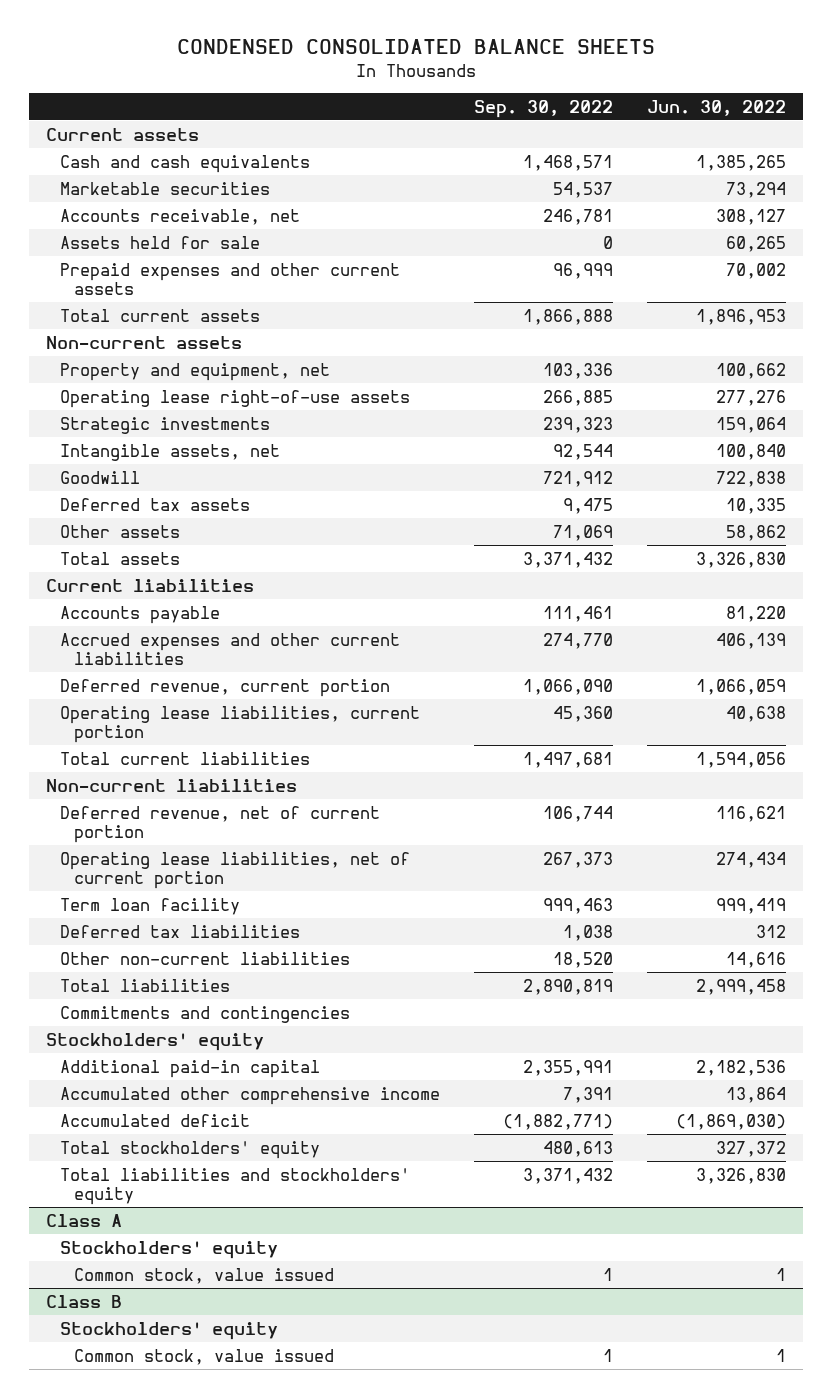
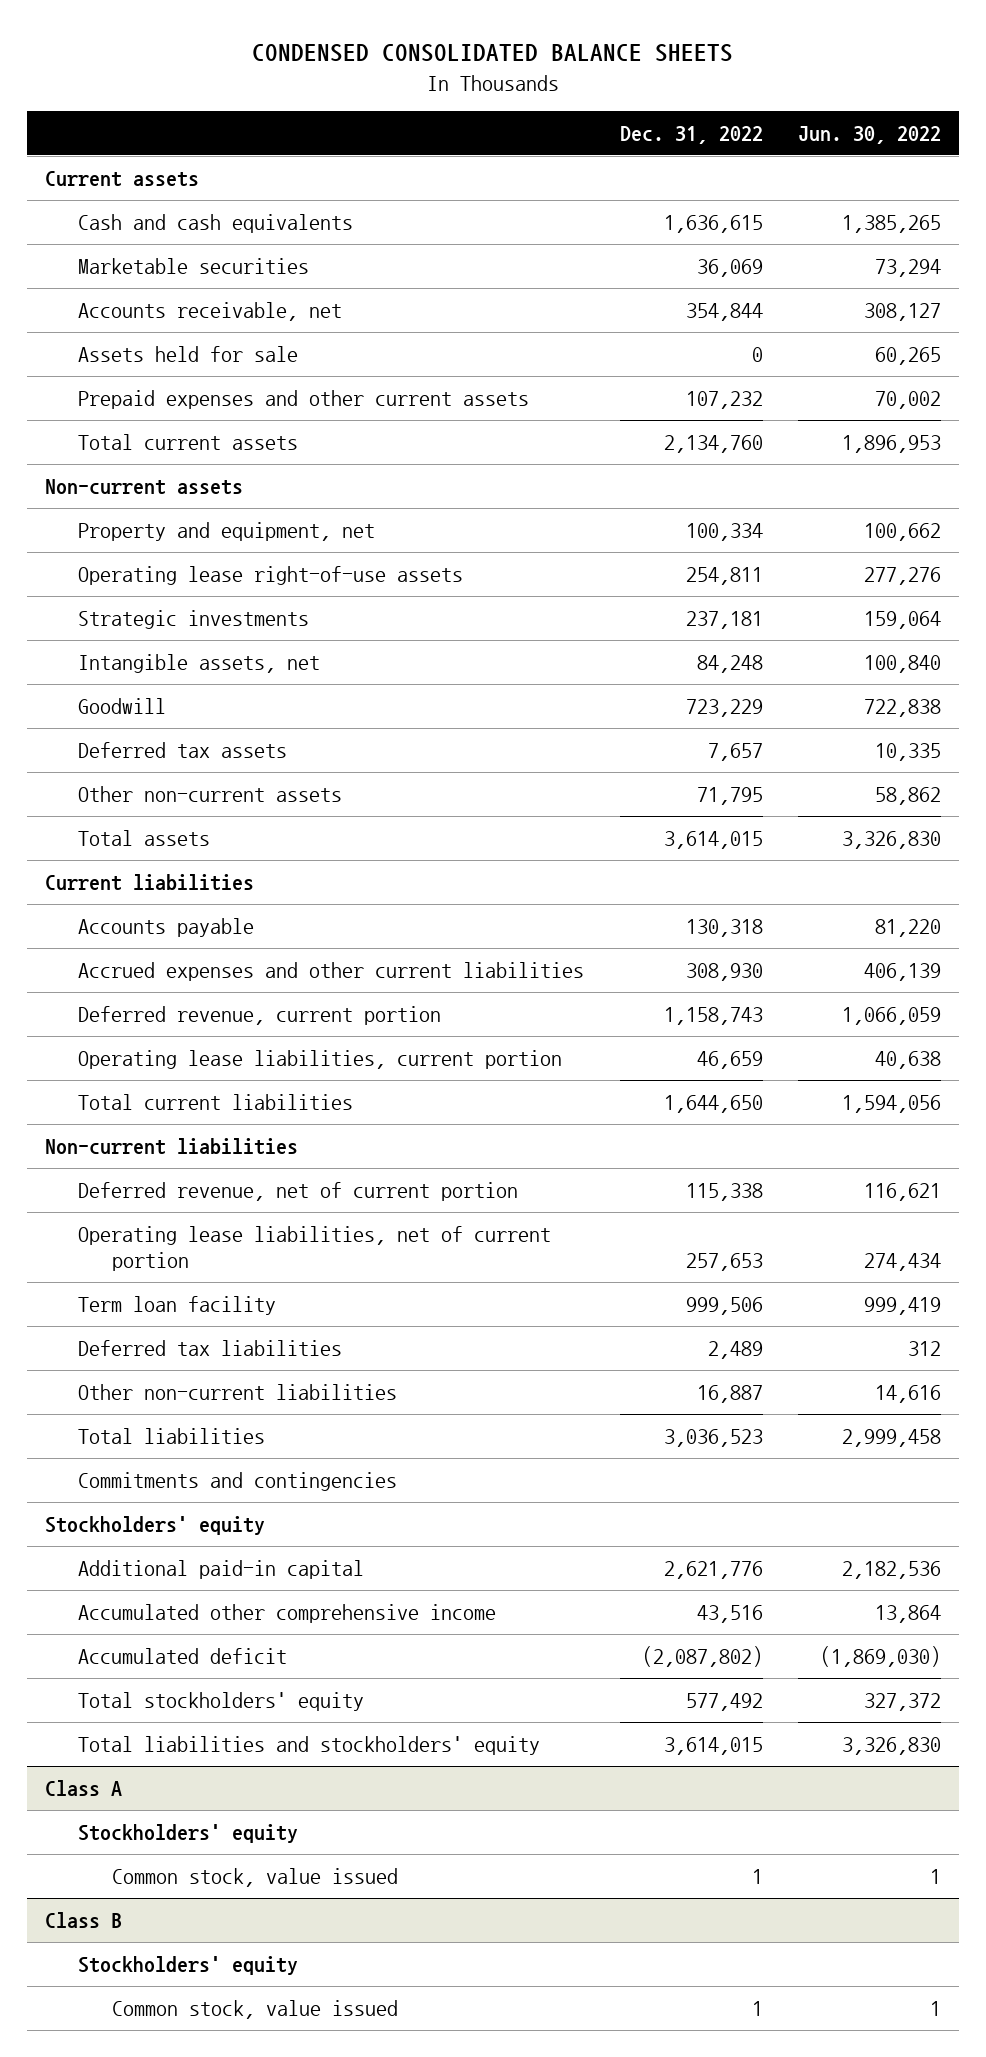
[473,99,613,118] Sep. 30, 2022 -> none
none -> [619,125,763,144] Dec. 31, 2022
[59,524,180,538] Other assets -> [78,785,343,802] Other non-current assets

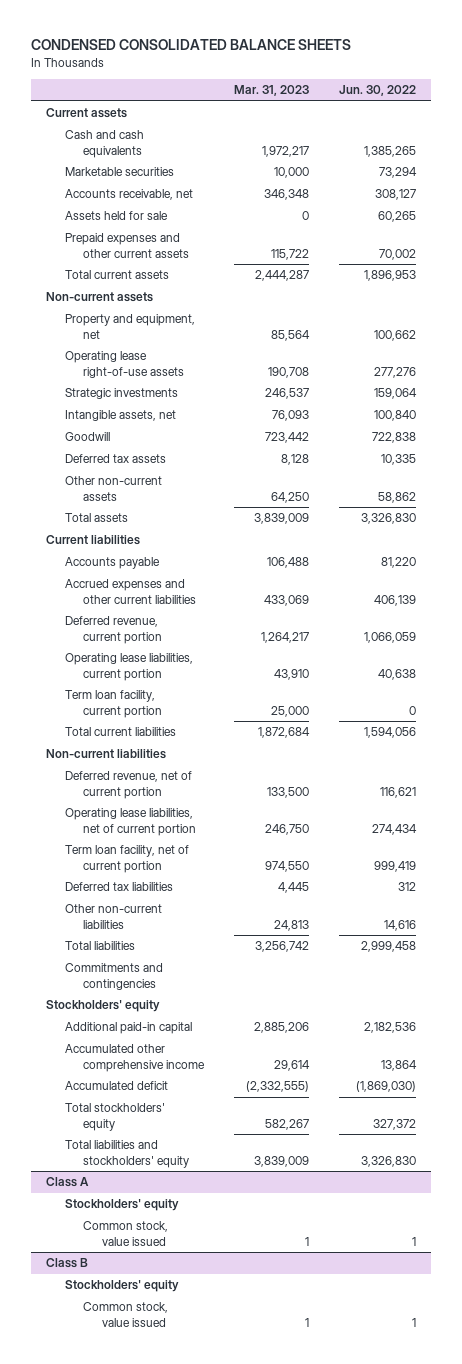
[619,125,763,144] Dec. 31, 2022 -> none
none -> [234,85,310,97] Mar. 31, 2023
none -> [64,690,163,718] Term loan facility, current portion
[78,1295,277,1315] Term loan facility -> [64,845,189,873] Term loan facility, net of current portion

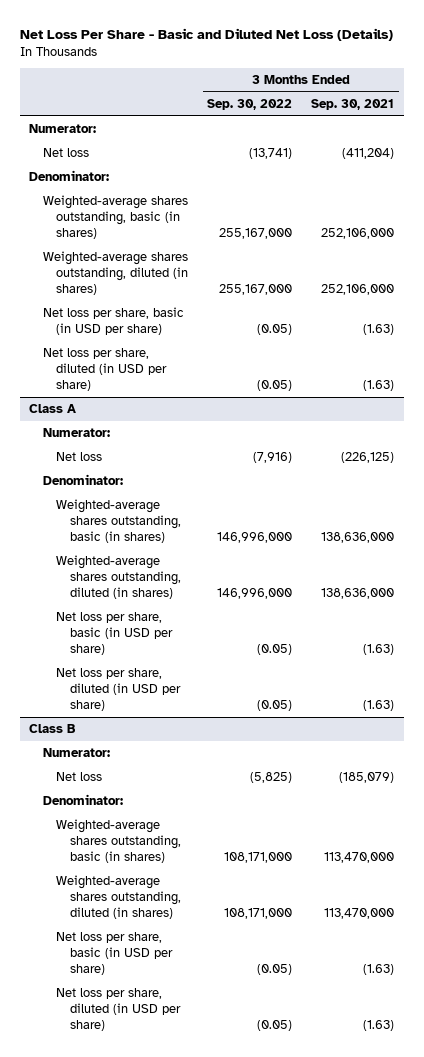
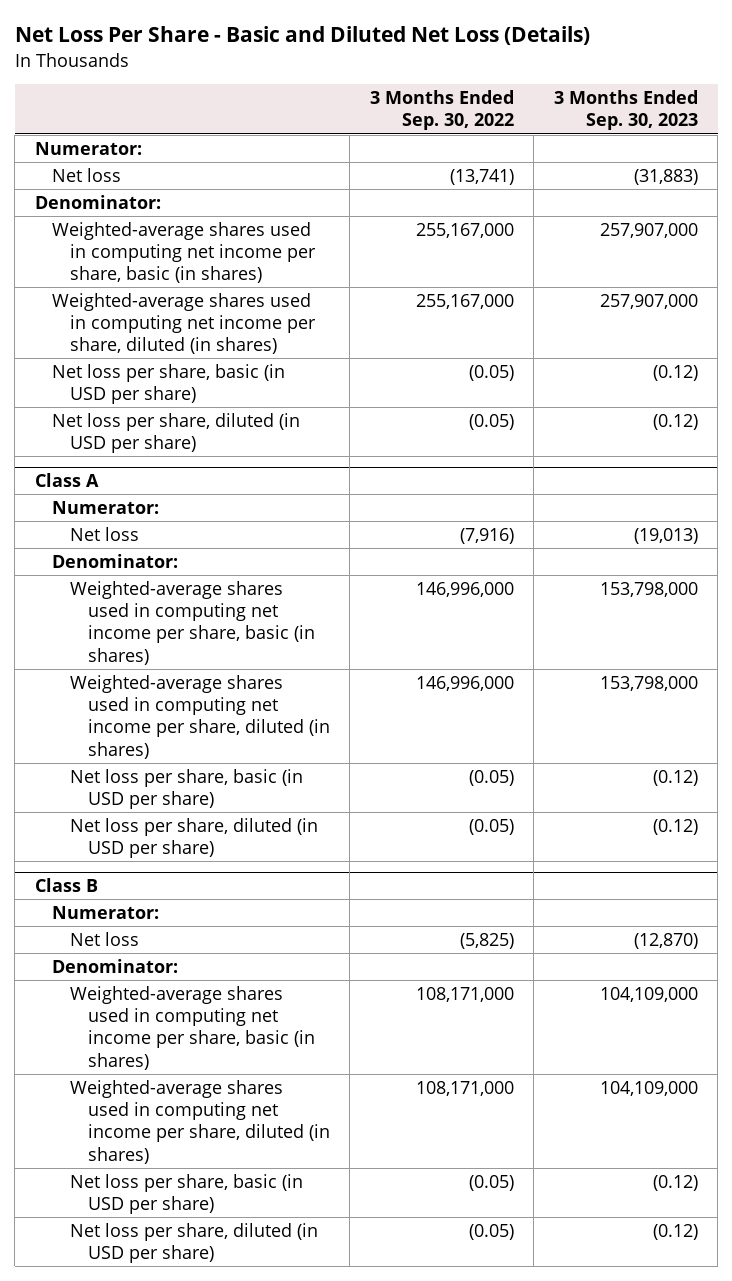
[311,98,395,110] Sep. 30, 2021 -> none
none -> [553,90,698,131] 3 Months Ended Sep. 30, 2023
[42,195,188,239] Weighted-average shares outstanding, basic (in shares) -> [52,221,317,284] Weighted-average shares used in computing net income per share, basic (in shares)
[42,251,189,295] Weighted-average shares outstanding, diluted (in shares) -> [52,292,317,355] Weighted-average shares used in computing net income per share, diluted (in shares)
[56,499,181,543] Weighted-average shares outstanding, basic (in shares) -> [70,580,315,665] Weighted-average shares used in computing net income per share, basic (in shares)
[56,555,181,599] Weighted-average shares outstanding, diluted (in shares) -> [70,674,330,759] Weighted-average shares used in computing net income per share, diluted (in shares)
[56,819,181,863] Weighted-average shares outstanding, basic (in shares) -> [70,985,315,1070] Weighted-average shares used in computing net income per share, basic (in shares)
[56,875,181,919] Weighted-average shares outstanding, diluted (in shares) -> [70,1079,330,1164] Weighted-average shares used in computing net income per share, diluted (in shares)

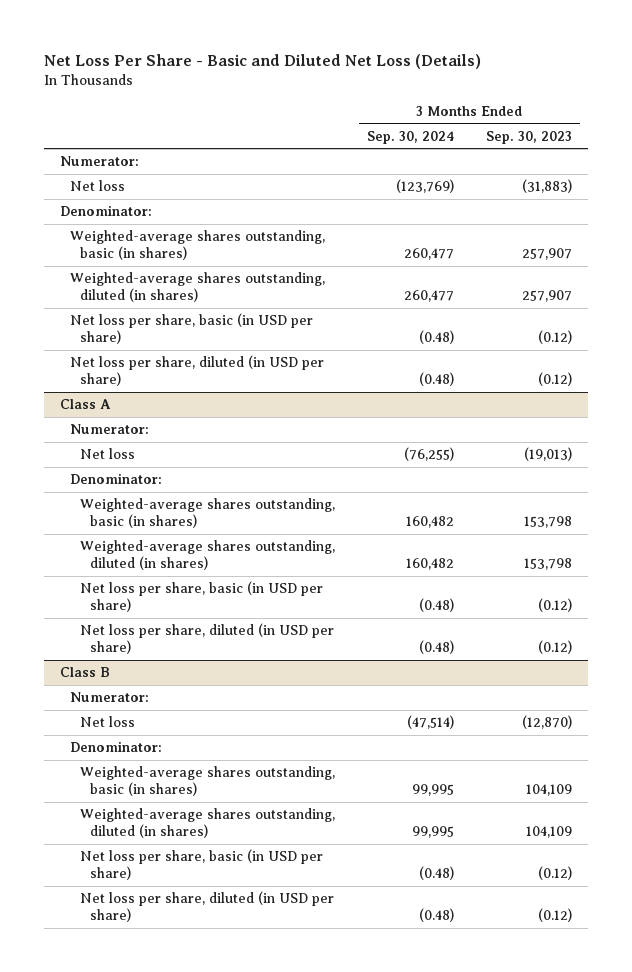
[369,90,514,131] 3 Months Ended Sep. 30, 2022 -> none
none -> [366,130,454,144] Sep. 30, 2024
[52,221,317,284] Weighted-average shares used in computing net income per share, basic (in shares) -> [69,230,325,261] Weighted-average shares outstanding, basic (in shares)
[599,222,698,238] 257,907,000 -> [521,248,572,261] 257,907
[52,292,317,355] Weighted-average shares used in computing net income per share, diluted (in shares) -> [69,272,325,303] Weighted-average shares outstanding, diluted (in shares)
[599,293,698,309] 257,907,000 -> [521,290,572,303] 257,907
[70,580,315,665] Weighted-average shares used in computing net income per share, basic (in shares) -> [79,498,335,529] Weighted-average shares outstanding, basic (in shares)
[599,581,698,597] 153,798,000 -> [523,516,572,529] 153,798
[70,674,330,759] Weighted-average shares used in computing net income per share, diluted (in shares) -> [79,540,335,571] Weighted-average shares outstanding, diluted (in shares)
[599,675,698,691] 153,798,000 -> [523,558,572,571] 153,798
[70,985,315,1070] Weighted-average shares used in computing net income per share, basic (in shares) -> [79,766,335,797] Weighted-average shares outstanding, basic (in shares)
[599,986,698,1002] 104,109,000 -> [525,784,572,797] 104,109
[70,1079,330,1164] Weighted-average shares used in computing net income per share, diluted (in shares) -> [79,808,335,839] Weighted-average shares outstanding, diluted (in shares)
[599,1080,698,1096] 104,109,000 -> [525,826,572,839] 104,109

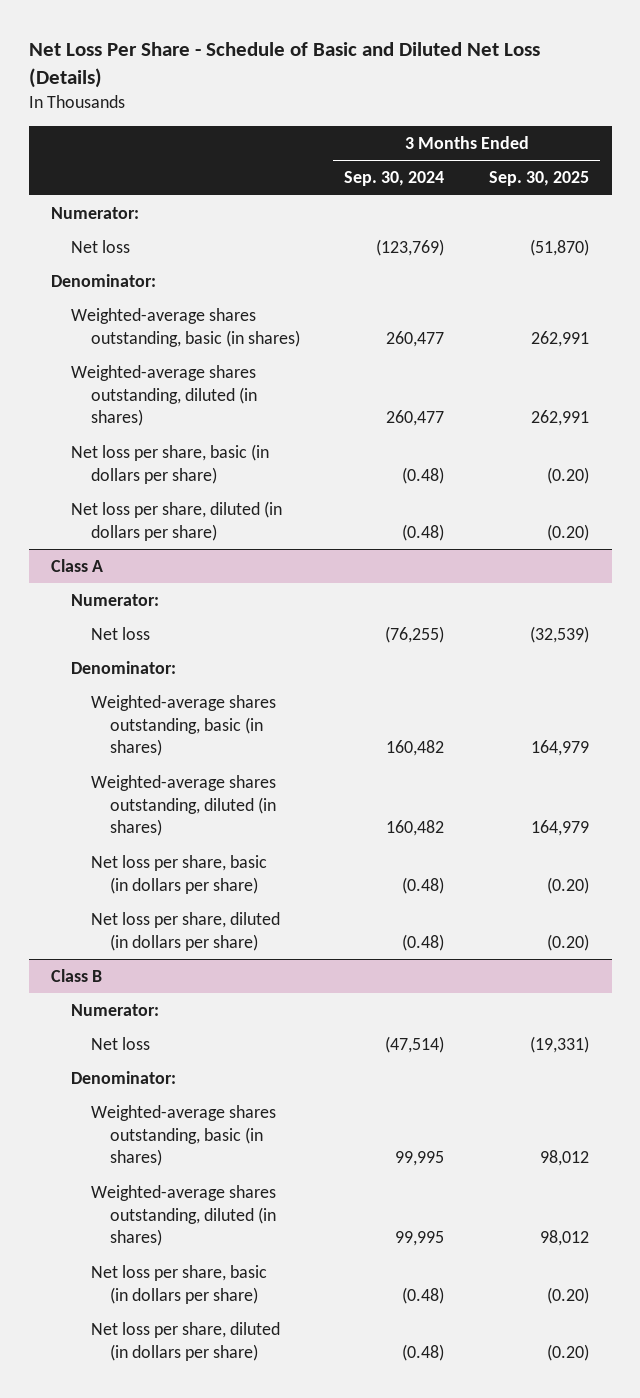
[44,53,482,69] Net Loss Per Share - Basic and Diluted Net Loss (Details) -> [28,42,540,88] Net Loss Per Share - Schedule of Basic and Diluted Net Loss (Details)
[485,130,572,144] Sep. 30, 2023 -> none
none -> [489,171,590,187] Sep. 30, 2025
[69,313,313,345] Net loss per share, basic (in USD per share) -> [70,443,269,484] Net loss per share, basic (in dollars per share)
[69,355,324,387] Net loss per share, diluted (in USD per share) -> [70,500,282,541] Net loss per share, diluted (in dollars per share)
[79,581,323,613] Net loss per share, basic (in USD per share) -> [90,854,267,894] Net loss per share, basic (in dollars per share)
[79,623,334,655] Net loss per share, diluted (in USD per share) -> [90,911,280,951] Net loss per share, diluted (in dollars per share)
[79,849,323,881] Net loss per share, basic (in USD per share) -> [90,1264,267,1304] Net loss per share, basic (in dollars per share)
[79,891,334,923] Net loss per share, diluted (in USD per share) -> [90,1321,280,1361] Net loss per share, diluted (in dollars per share)

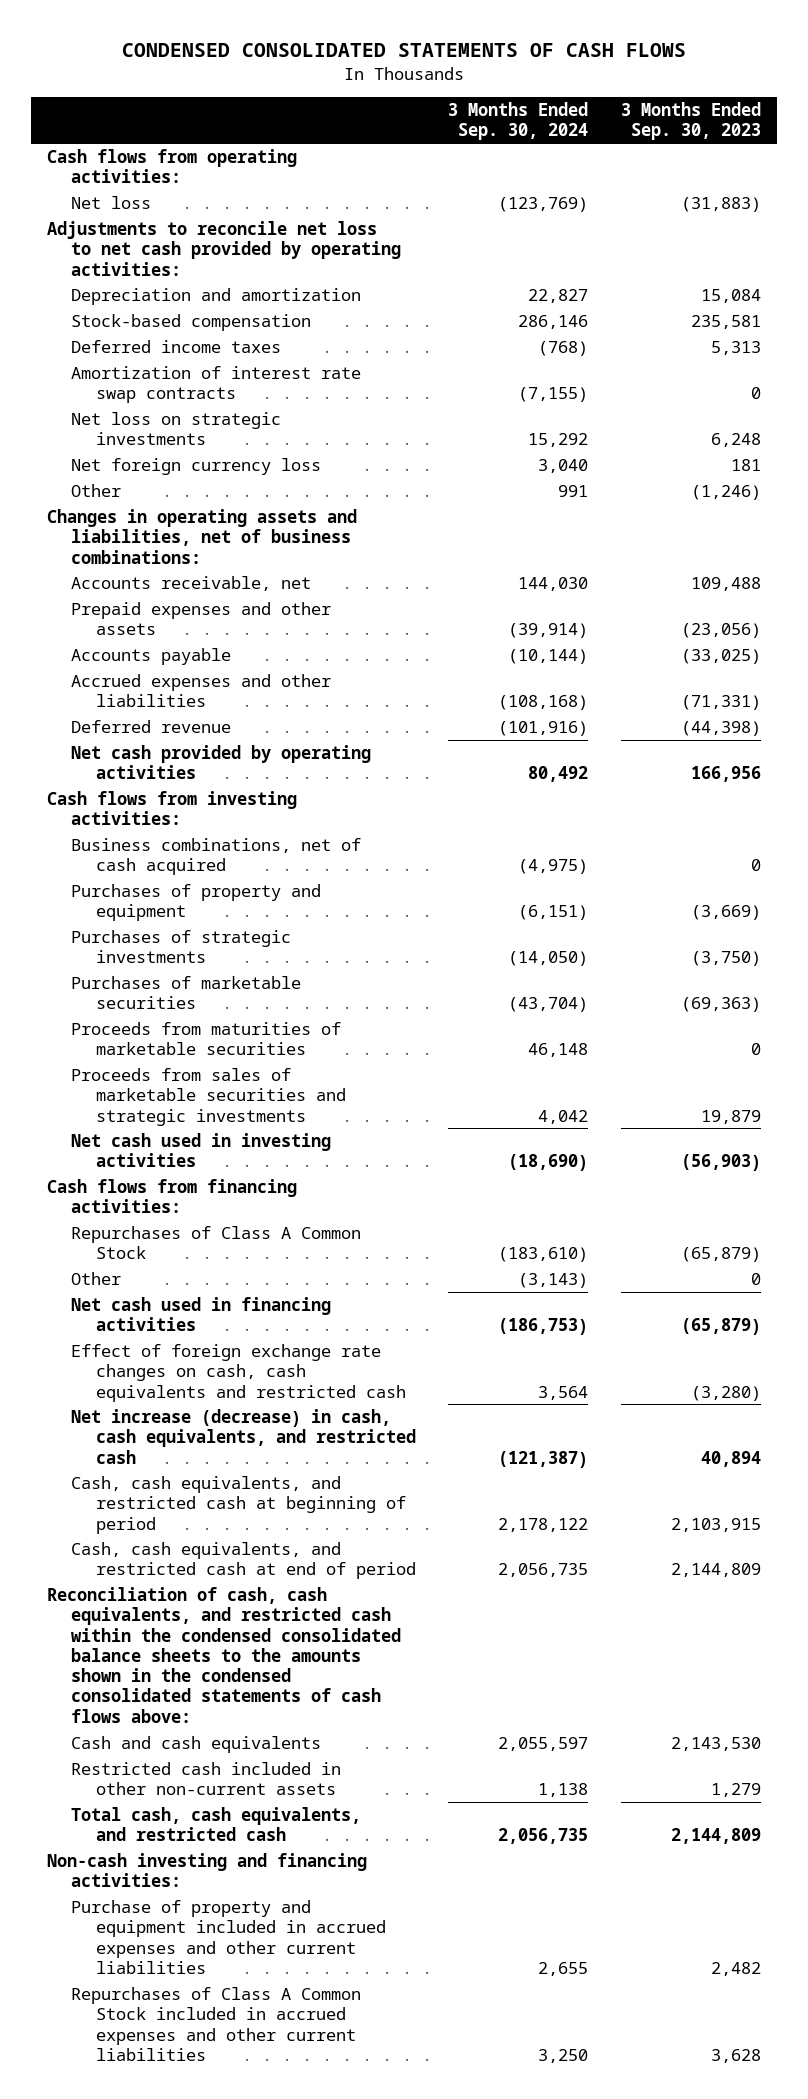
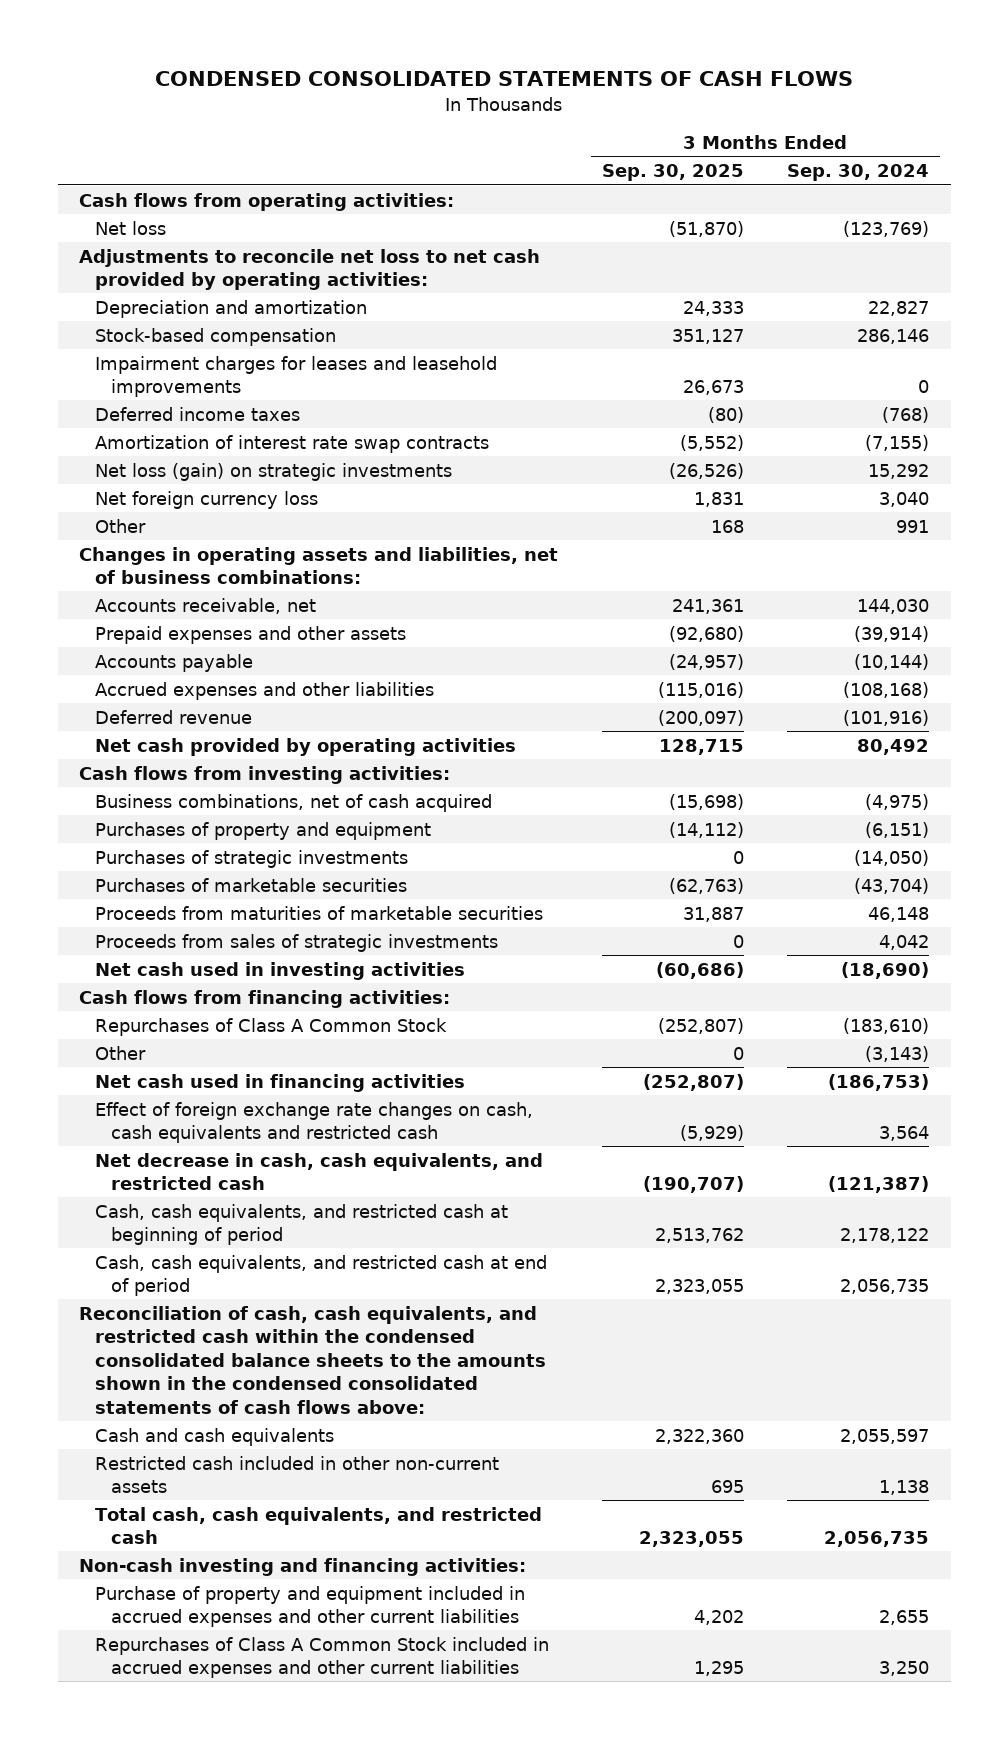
[620,101,761,141] 3 Months Ended Sep. 30, 2023 -> none
none -> [601,164,744,182] Sep. 30, 2025
none -> [95,355,498,398] Impairment charges for leases and leasehold improvements
[71,412,282,446] Net loss on strategic investments -> [95,462,453,481] Net loss (gain) on strategic investments
[71,1068,346,1126] Proceeds from sales of marketable securities and strategic investments -> [95,933,499,952] Proceeds from sales of strategic investments
[71,1409,416,1464] Net increase (decrease) in cash, cash equivalents, and restricted cash -> [95,1152,544,1191] Net decrease in cash, cash equivalents, and restricted cash

